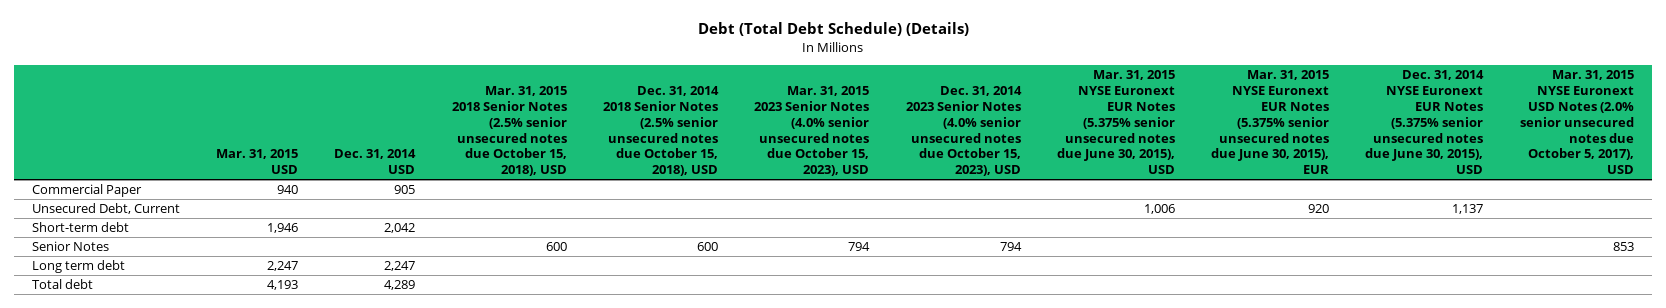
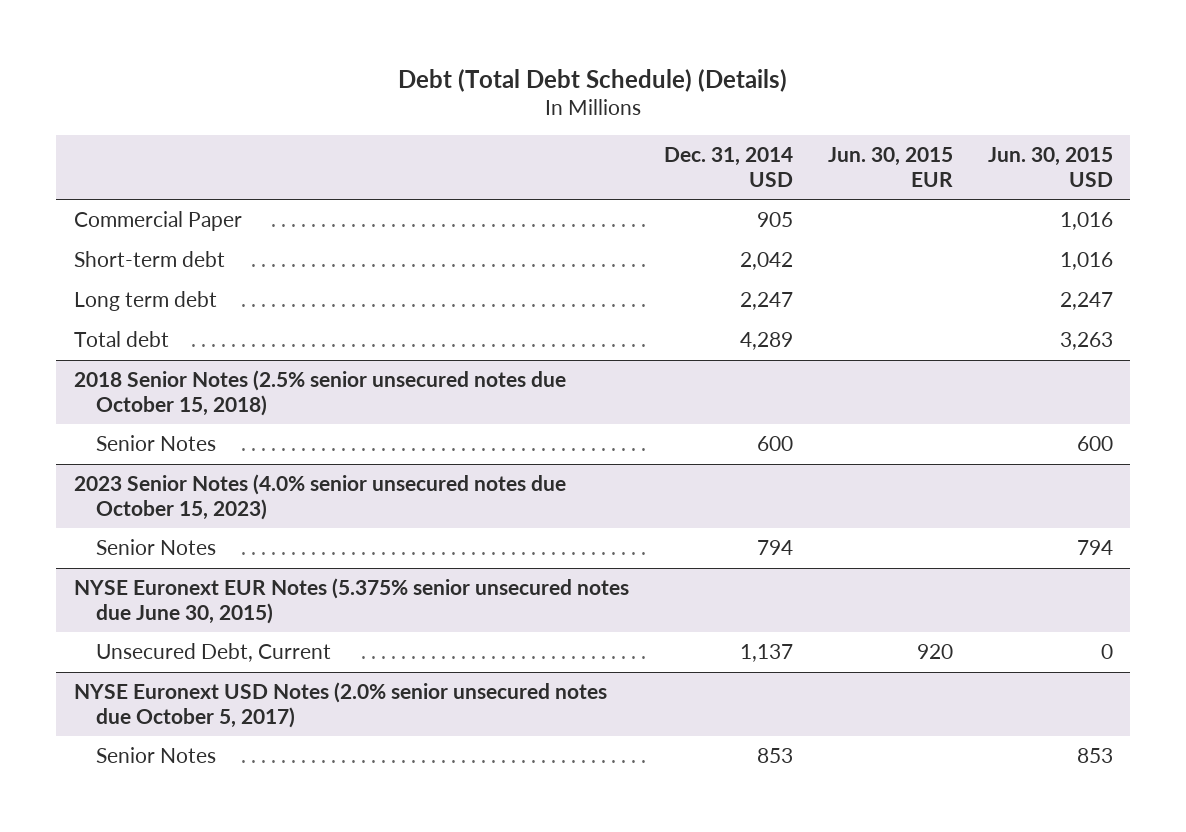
[216,149,299,175] Mar. 31, 2015 USD -> none
[451,86,567,177] Mar. 31, 2015 2018 Senior Notes (2.5% senior unsecured notes due October 15, 2018), USD -> none
[602,86,719,177] Dec. 31, 2014 2018 Senior Notes (2.5% senior unsecured notes due October 15, 2018), USD -> none
[754,86,870,177] Mar. 31, 2015 2023 Senior Notes (4.0% senior unsecured notes due October 15, 2023), USD -> none
[905,86,1022,177] Dec. 31, 2014 2023 Senior Notes (4.0% senior unsecured notes due October 15, 2023), USD -> none
[1056,70,1175,175] Mar. 31, 2015 NYSE Euronext EUR Notes (5.375% senior unsecured notes due June 30, 2015), USD -> none
[1211,70,1330,175] Mar. 31, 2015 NYSE Euronext EUR Notes (5.375% senior unsecured notes due June 30, 2015), EUR -> none
[1365,70,1485,175] Dec. 31, 2014 NYSE Euronext EUR Notes (5.375% senior unsecured notes due June 30, 2015), USD -> none
[1519,70,1634,175] Mar. 31, 2015 NYSE Euronext USD Notes (2.0% senior unsecured notes due October 5, 2017), USD -> none
none -> [827,147,953,188] Jun. 30, 2015 EUR
none -> [987,147,1113,188] Jun. 30, 2015 USD
[31,203,180,215] Unsecured Debt, Current -> none
[31,241,109,252] Senior Notes -> none
none -> [73,370,566,416] 2018 Senior Notes (2.5% senior unsecured notes due October 15, 2018)
none -> [96,435,217,452] Senior Notes
none -> [73,474,566,520] 2023 Senior Notes (4.0% senior unsecured notes due October 15, 2023)
none -> [96,539,217,556] Senior Notes
none -> [73,578,629,624] NYSE Euronext EUR Notes (5.375% senior unsecured notes due June 30, 2015)
none -> [96,643,332,663] Unsecured Debt, Current
none -> [73,682,607,728] NYSE Euronext USD Notes (2.0% senior unsecured notes due October 5, 2017)
none -> [96,747,217,764] Senior Notes

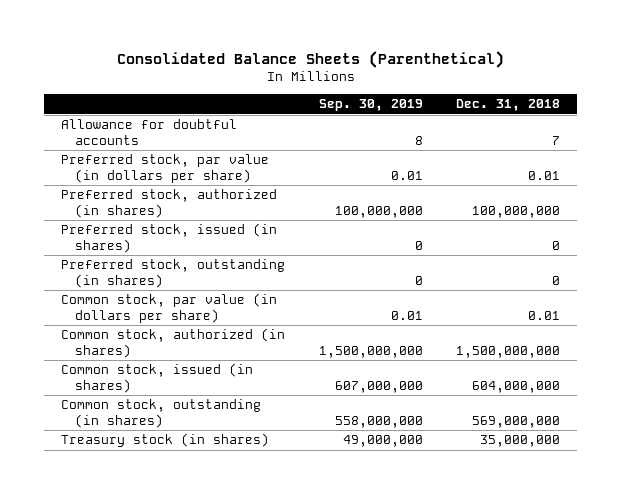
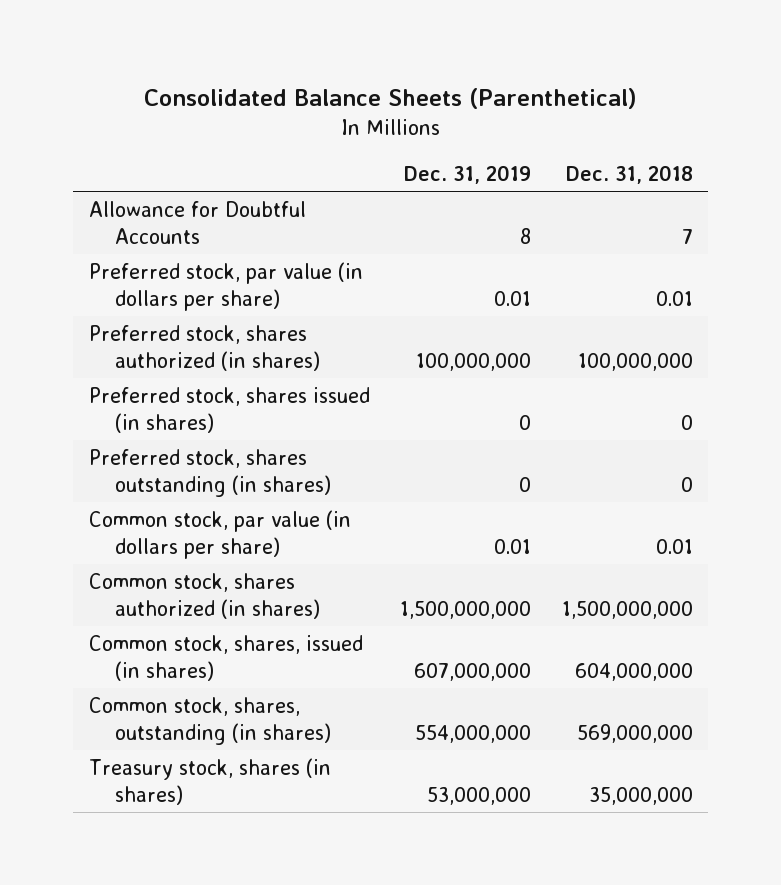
[318,99,423,112] Sep. 30, 2019 -> none
none -> [404,165,532,185] Dec. 31, 2019
[61,119,238,145] Allowance for doubtful accounts -> [88,200,306,244] Allowance for Doubtful Accounts
[61,189,278,218] Preferred stock, authorized (in shares) -> [88,324,320,371] Preferred stock, shares authorized (in shares)
[61,223,278,253] Preferred stock, issued (in shares) -> [88,386,370,433] Preferred stock, shares issued (in shares)
[61,259,286,288] Preferred stock, outstanding (in shares) -> [88,448,331,497] Preferred stock, shares outstanding (in shares)
[61,328,286,358] Common stock, authorized (in shares) -> [88,572,320,619] Common stock, shares authorized (in shares)
[61,363,254,393] Common stock, issued (in shares) -> [88,634,363,681] Common stock, shares, issued (in shares)
[61,399,262,428] Common stock, outstanding (in shares) -> [88,696,331,745] Common stock, shares, outstanding (in shares)
[61,433,270,448] Treasury stock (in shares) -> [88,757,331,805] Treasury stock, shares (in shares)

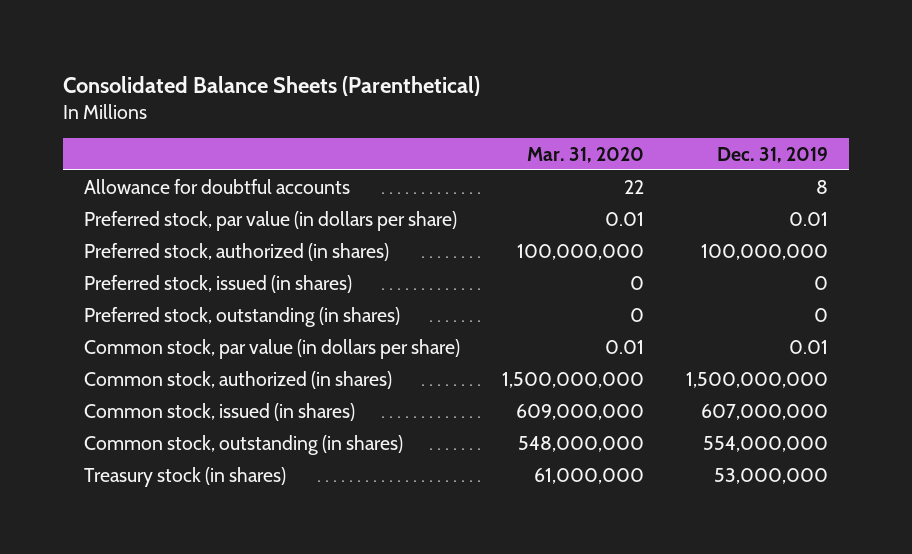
[565,165,693,185] Dec. 31, 2018 -> none
none -> [526,146,644,163] Mar. 31, 2020
[88,200,306,244] Allowance for Doubtful Accounts -> [83,178,350,194] Allowance for doubtful accounts
[88,324,320,371] Preferred stock, shares authorized (in shares) -> [83,242,389,261] Preferred stock, authorized (in shares)
[88,386,370,433] Preferred stock, shares issued (in shares) -> [83,274,352,293] Preferred stock, issued (in shares)
[88,448,331,497] Preferred stock, shares outstanding (in shares) -> [83,306,400,327] Preferred stock, outstanding (in shares)
[88,572,320,619] Common stock, shares authorized (in shares) -> [83,370,392,389] Common stock, authorized (in shares)
[88,634,363,681] Common stock, shares, issued (in shares) -> [83,402,355,421] Common stock, issued (in shares)
[88,696,331,745] Common stock, shares, outstanding (in shares) -> [83,434,403,455] Common stock, outstanding (in shares)
[88,757,331,805] Treasury stock, shares (in shares) -> [83,466,286,487] Treasury stock (in shares)

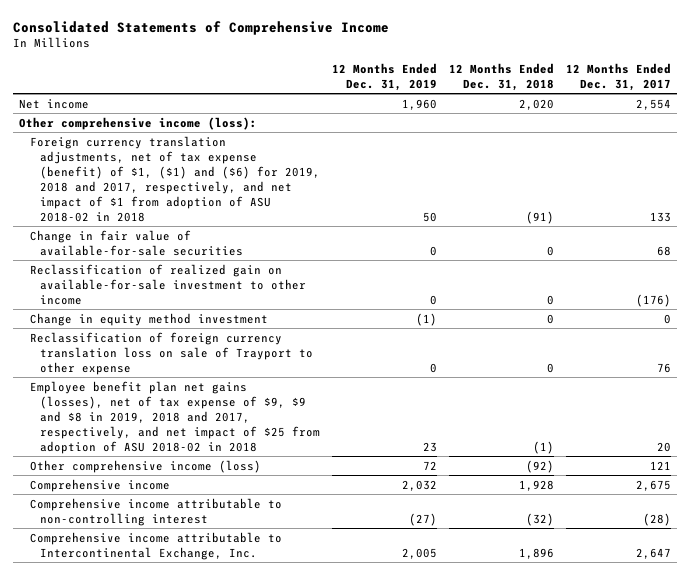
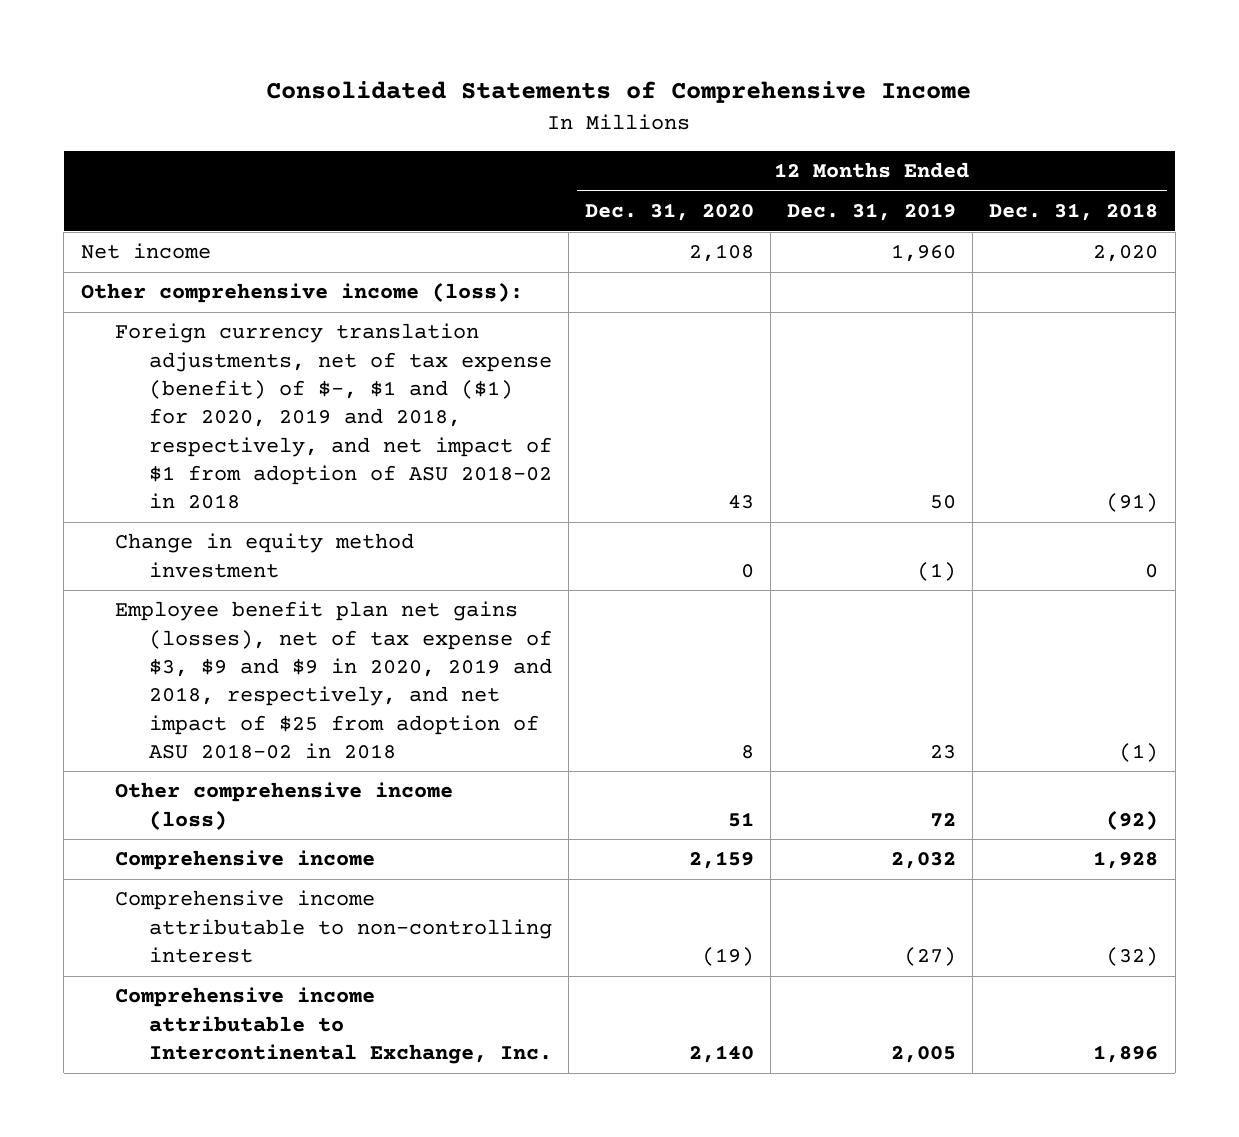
[565,62,671,91] 12 Months Ended Dec. 31, 2017 -> none
none -> [585,203,755,222] Dec. 31, 2020
[29,229,243,256] Change in fair value of available-for-sale securities -> none
[29,263,306,305] Reclassification of realized gain on available-for-sale investment to other income -> none
[29,135,320,222] Foreign currency translation adjustments, net of tax expense (benefit) of $1, ($1) and ($6) for 2019, 2018 and 2017, respectively, and net impact of $1 from adoption of ASU 2018-02 in 2018 -> [114,323,553,510] Foreign currency translation adjustments, net of tax expense (benefit) of $-, $1 and ($1) for 2020, 2019 and 2018, respectively, and net impact of $1 from adoption of ASU 2018-02 in 2018
[29,331,313,375] Reclassification of foreign currency translation loss on sale of Trayport to other expense -> none
[29,380,320,454] Employee benefit plan net gains (losses), net of tax expense of $9, $9 and $8 in 2019, 2018 and 2017, respectively, and net impact of $25 from adoption of ASU 2018-02 in 2018 -> [114,601,553,759] Employee benefit plan net gains (losses), net of tax expense of $3, $9 and $9 in 2020, 2019 and 2018, respectively, and net impact of $25 from adoption of ASU 2018-02 in 2018

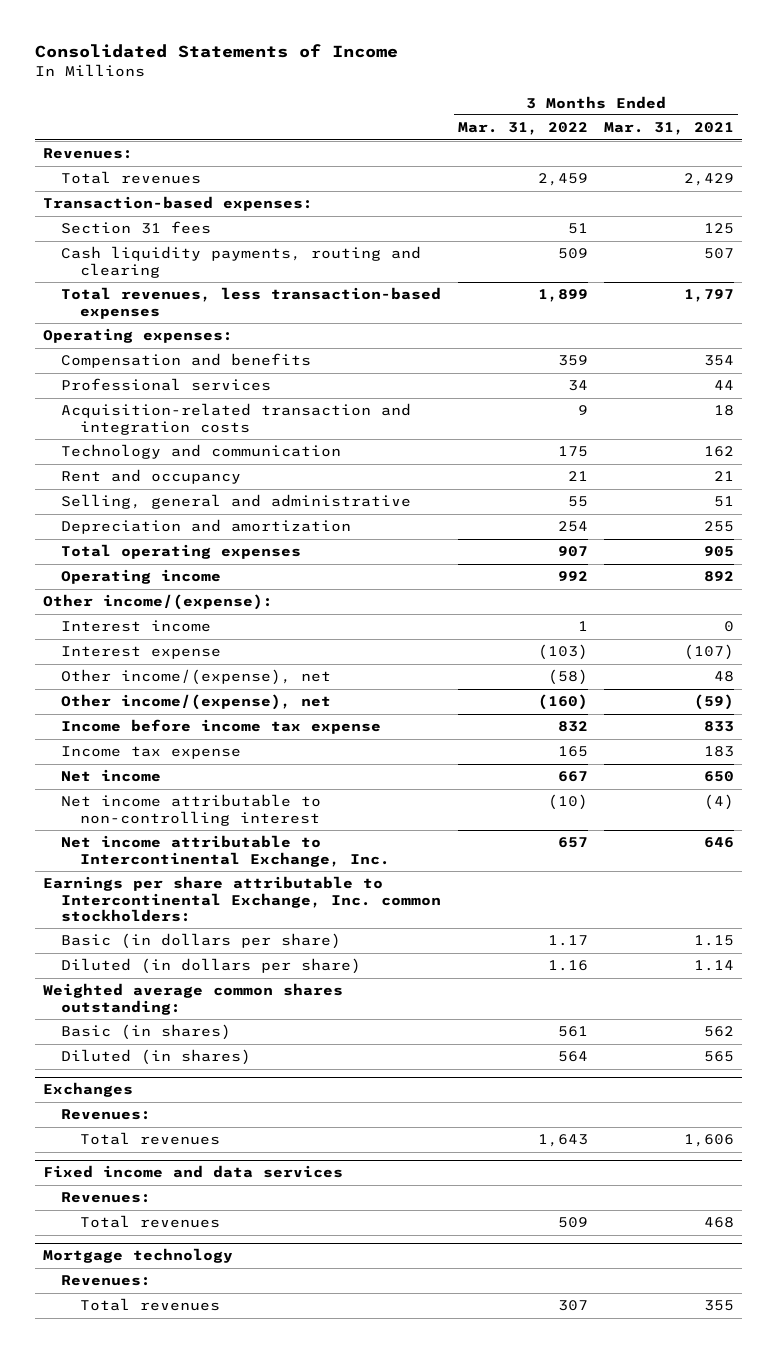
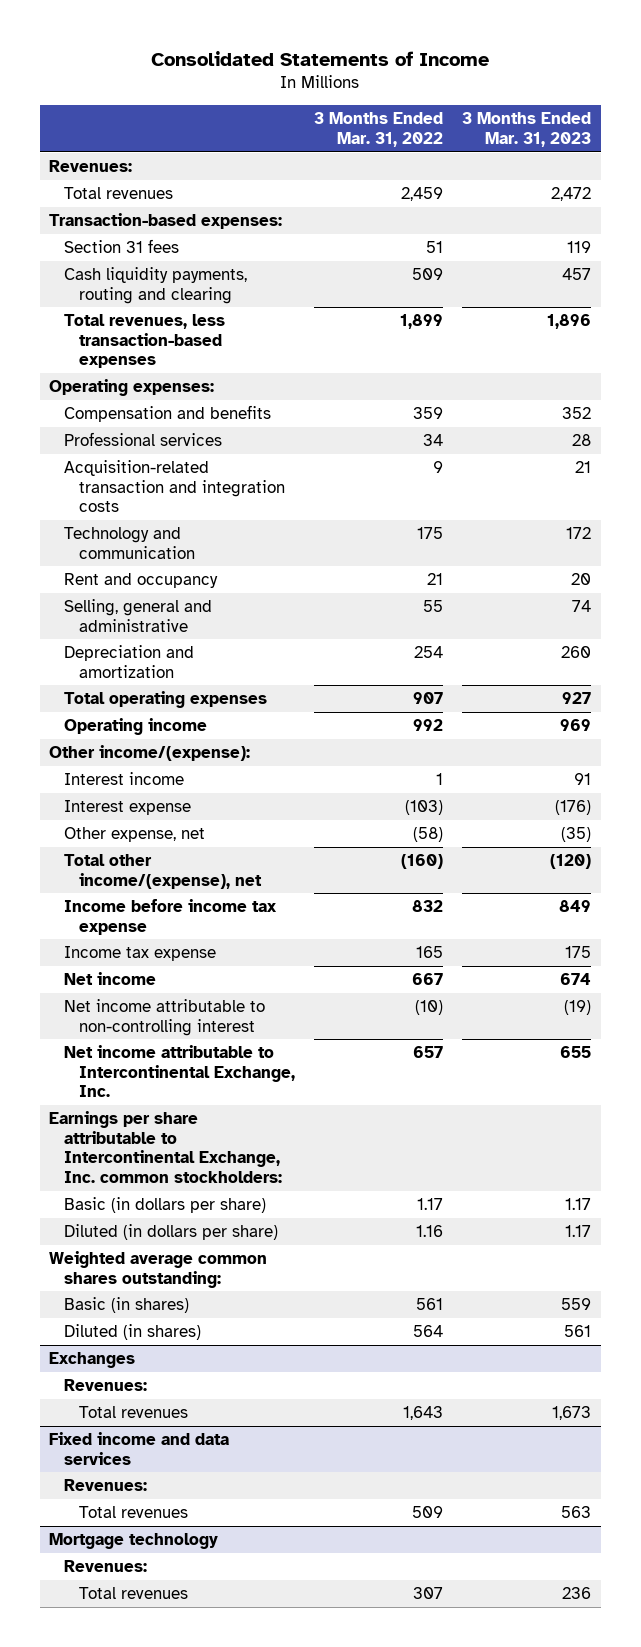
[603,122,734,136] Mar. 31, 2021 -> none
none -> [462,112,592,147] 3 Months Ended Mar. 31, 2023
[61,669,332,686] Other income/(expense), net -> [63,827,205,843] Other expense, net
[61,694,332,711] Other income/(expense), net -> [63,854,262,889] Total other income/(expense), net

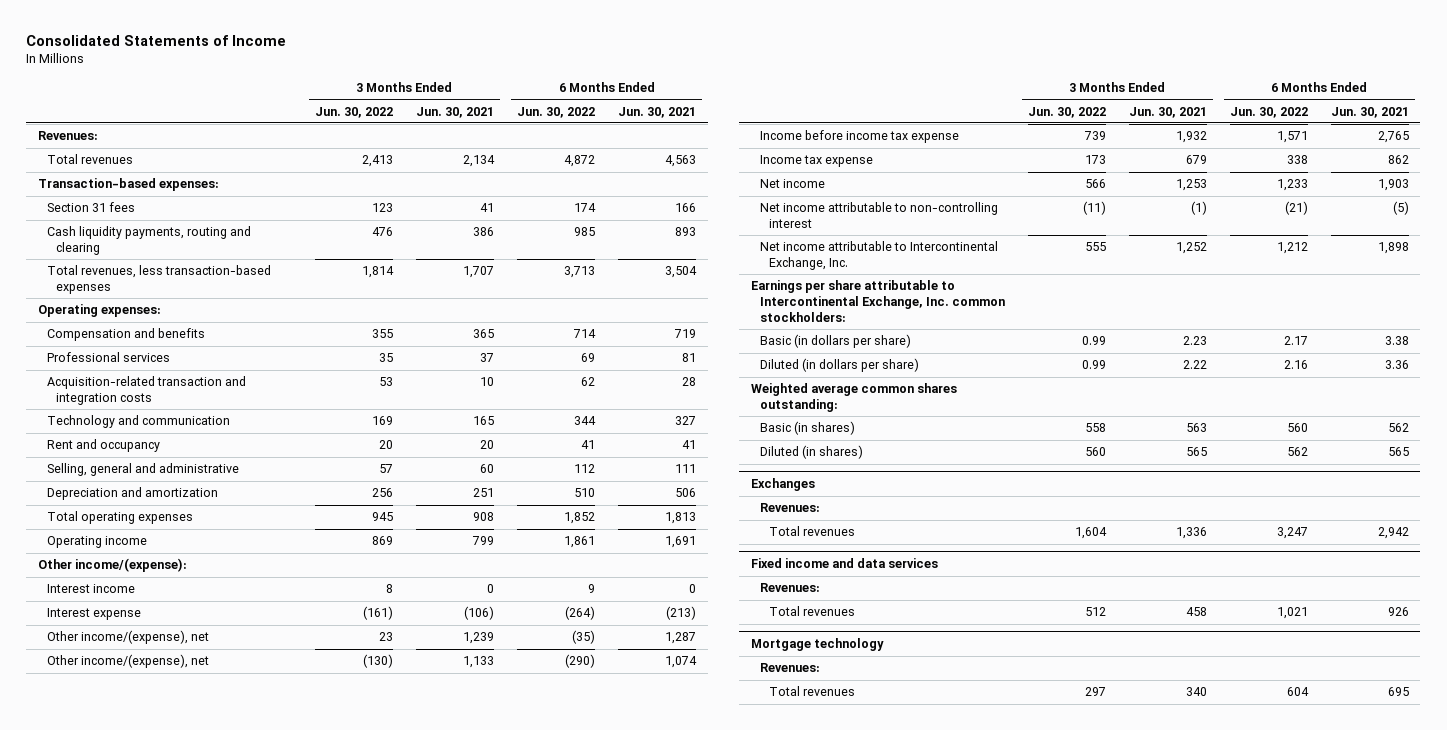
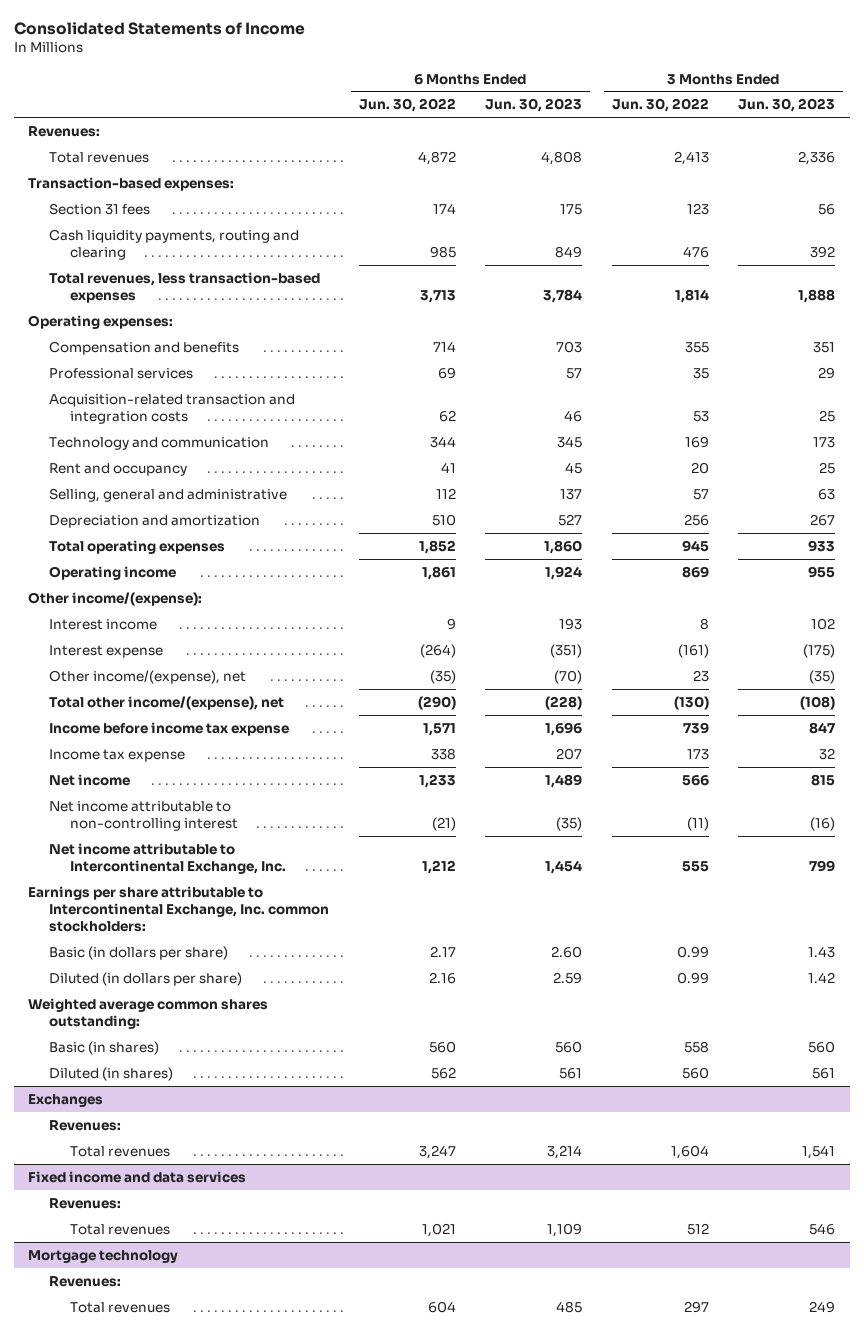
[415,106,494,118] Jun. 30, 2021 -> none
[618,106,697,118] Jun. 30, 2021 -> none
none -> [485,98,583,113] Jun. 30, 2023
none -> [738,98,836,113] Jun. 30, 2023
[46,654,209,669] Other income/(expense), net -> [49,695,285,710] Total other income/(expense), net

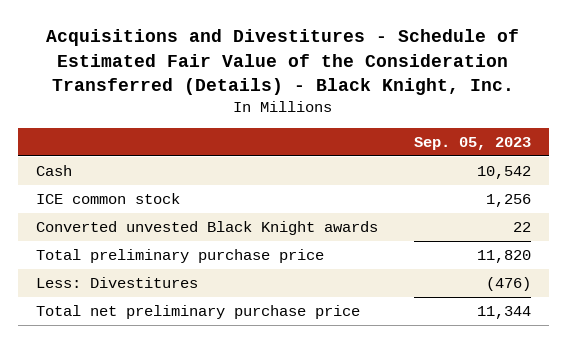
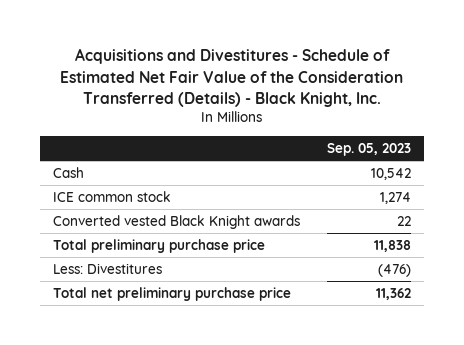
[46,29,520,95] Acquisitions and Divestitures - Schedule of Estimated Fair Value of the Consideration Transferred (Details) - Black Knight, Inc. -> [60,48,404,107] Acquisitions and Divestitures - Schedule of Estimated Net Fair Value of the Consideration Transferred (Details) - Black Knight, Inc.
[486,194,532,208] 1,256 -> [379,192,411,205] 1,274
[35,221,378,236] Converted unvested Black Knight awards -> [53,215,301,230] Converted vested Black Knight awards
[477,250,532,264] 11,820 -> [373,240,411,253] 11,838
[477,306,532,320] 11,344 -> [375,288,411,301] 11,362

